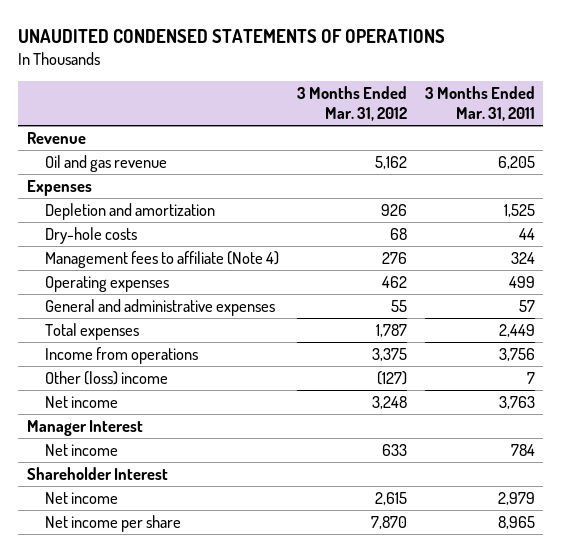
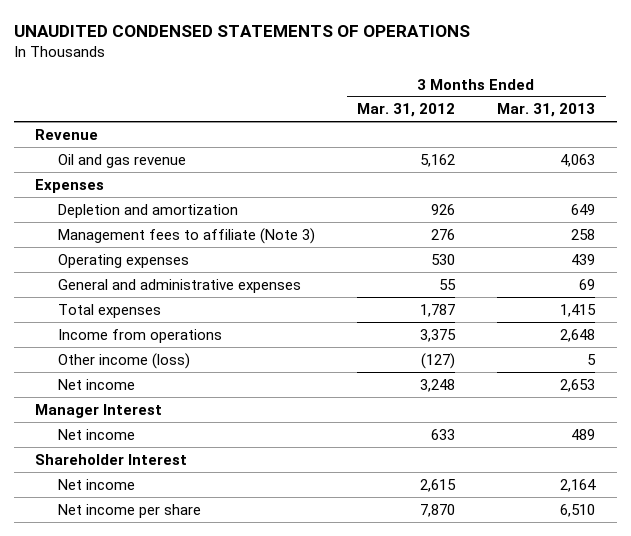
[424,86,535,122] 3 Months Ended Mar. 31, 2011 -> none
none -> [497,103,596,118] Mar. 31, 2013
[45,226,138,244] Dry-hole costs -> none
[45,250,280,268] Management fees to affiliate (Note 4) -> [57,227,315,244] Management fees to affiliate (Note 3)
[381,275,407,288] 462 -> [431,253,456,265] 530
[45,370,169,385] Other (loss) income -> [57,352,190,369] Other income (loss)

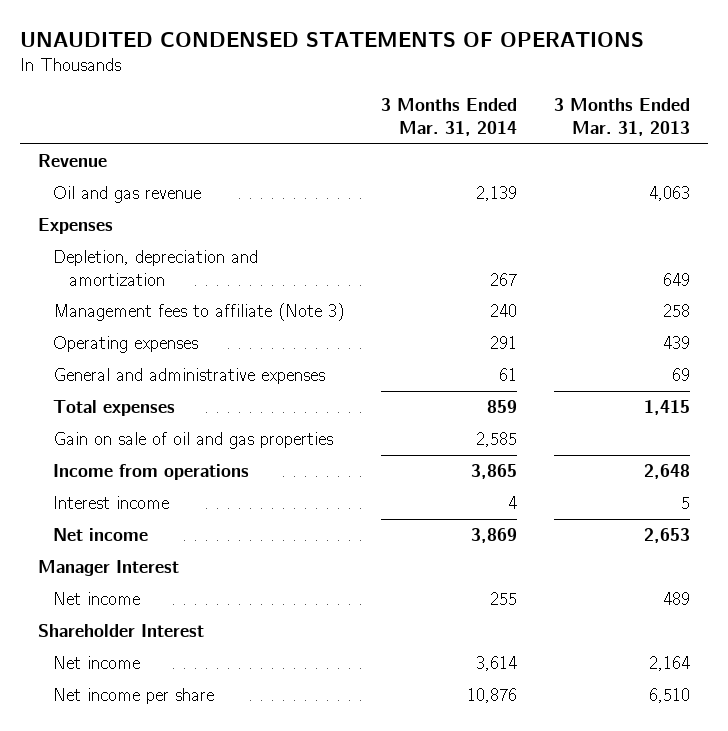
[357,103,456,118] Mar. 31, 2012 -> none
none -> [381,98,518,136] 3 Months Ended Mar. 31, 2014
[57,203,238,218] Depletion and amortization -> [53,249,259,286] Depletion, depreciation and amortization
none -> [53,431,334,449] Gain on sale of oil and gas properties
[57,352,190,369] Other income (loss) -> none
none -> [53,495,170,509] Interest income

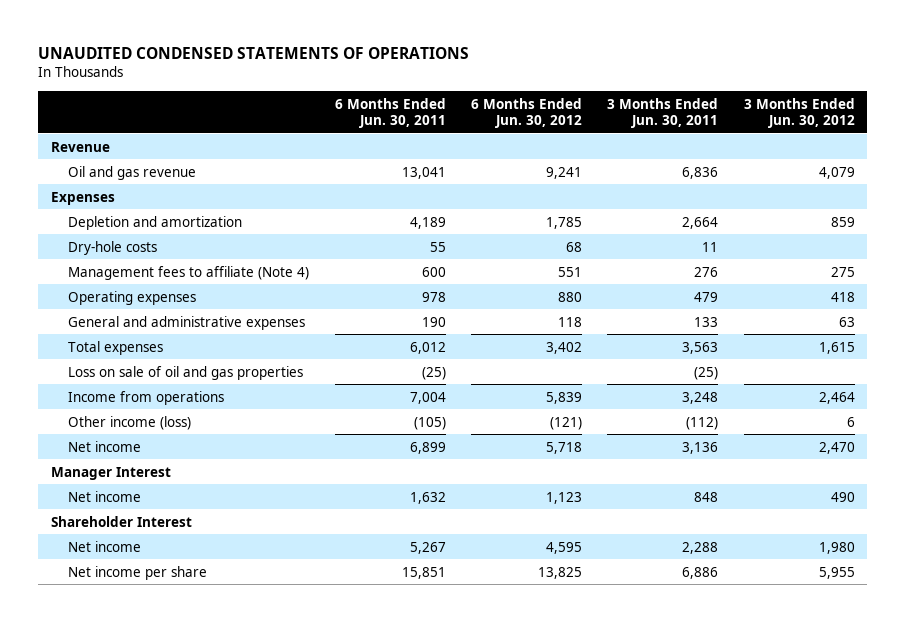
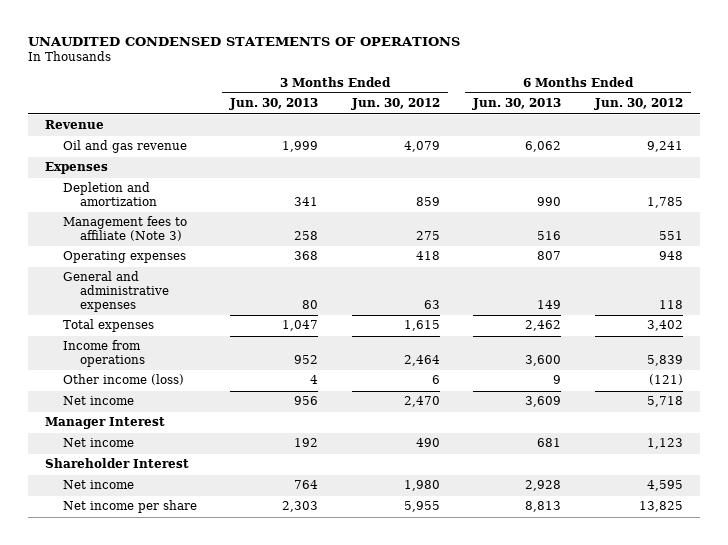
[334,97,446,128] 6 Months Ended Jun. 30, 2011 -> none
[607,97,719,128] 3 Months Ended Jun. 30, 2011 -> none
none -> [229,98,319,111] Jun. 30, 2013
none -> [472,98,562,111] Jun. 30, 2013
[68,240,158,255] Dry-hole costs -> none
[68,265,310,280] Management fees to affiliate (Note 4) -> [62,216,187,242] Management fees to affiliate (Note 3)
[557,291,582,302] 880 -> [658,251,683,261] 948
[68,365,304,380] Loss on sale of oil and gas properties -> none

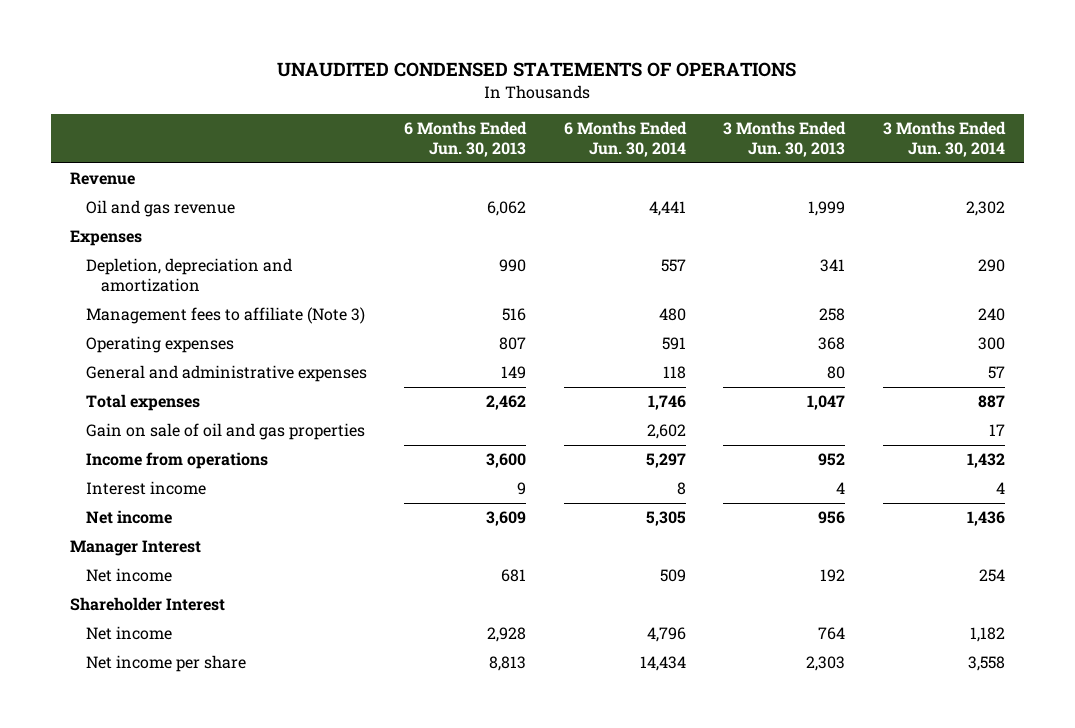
[350,98,440,111] Jun. 30, 2012 -> none
[593,98,683,111] Jun. 30, 2012 -> none
none -> [563,121,687,158] 6 Months Ended Jun. 30, 2014
none -> [883,121,1007,158] 3 Months Ended Jun. 30, 2014
[62,182,158,207] Depletion and amortization -> [85,258,292,293] Depletion, depreciation and amortization
none -> [85,423,365,441] Gain on sale of oil and gas properties
[62,374,184,386] Other income (loss) -> none
none -> [85,481,206,496] Interest income

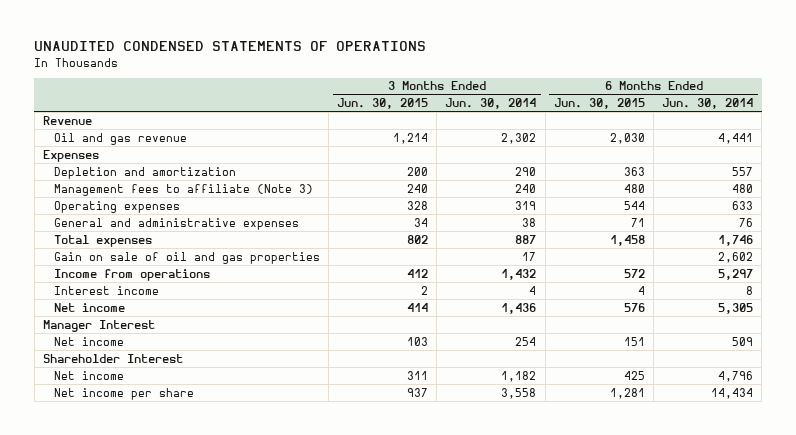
[404,121,528,158] 6 Months Ended Jun. 30, 2013 -> none
[723,121,847,158] 3 Months Ended Jun. 30, 2013 -> none
none -> [337,98,429,110] Jun. 30, 2015
none -> [553,98,645,110] Jun. 30, 2015
[85,258,292,293] Depletion, depreciation and amortization -> [53,166,236,179] Depletion and amortization
[661,337,686,351] 591 -> [732,200,754,210] 633
[978,337,1006,351] 300 -> [515,200,537,210] 319
[662,366,686,380] 118 -> [739,217,754,227] 76
[988,366,1006,380] 57 -> [522,217,537,227] 38

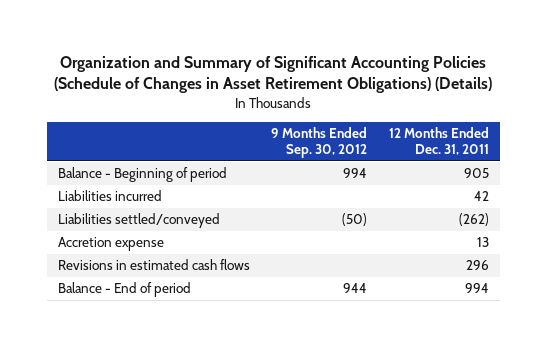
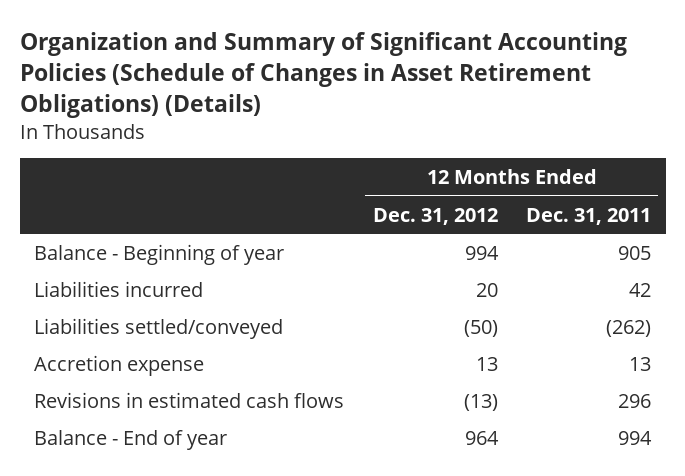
[271,126,368,159] 9 Months Ended Sep. 30, 2012 -> none
none -> [372,207,498,225] Dec. 31, 2012
[57,167,227,183] Balance - Beginning of period -> [33,243,284,265] Balance - Beginning of year
[57,282,191,298] Balance - End of period -> [33,429,227,450] Balance - End of year

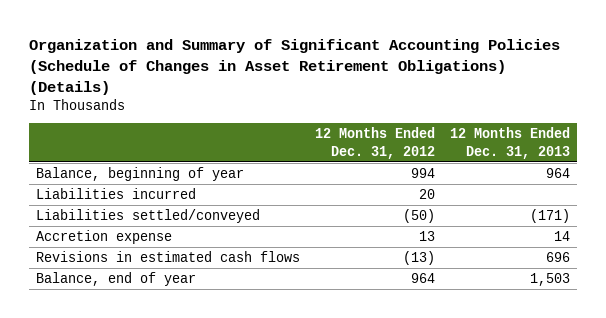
[526,207,652,225] Dec. 31, 2011 -> none
none -> [449,127,570,159] 12 Months Ended Dec. 31, 2013
[33,243,284,265] Balance - Beginning of year -> [36,166,245,181] Balance, beginning of year
[33,429,227,450] Balance - End of year -> [36,271,197,286] Balance, end of year

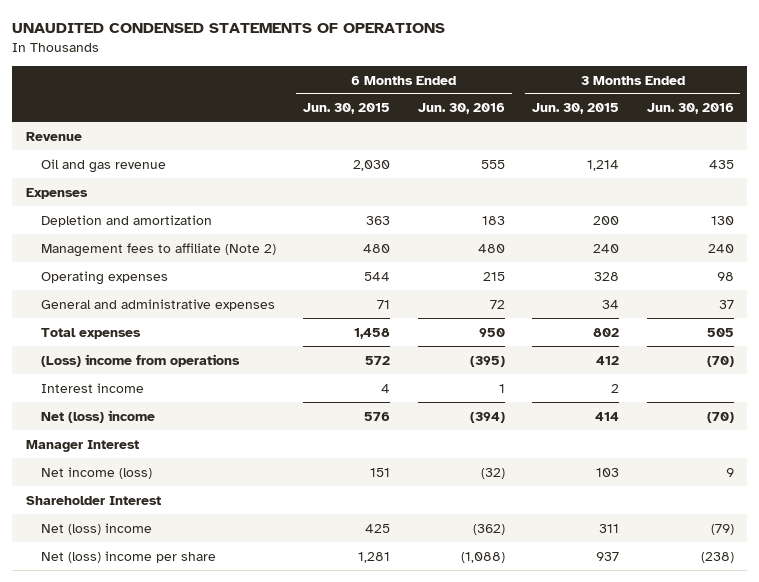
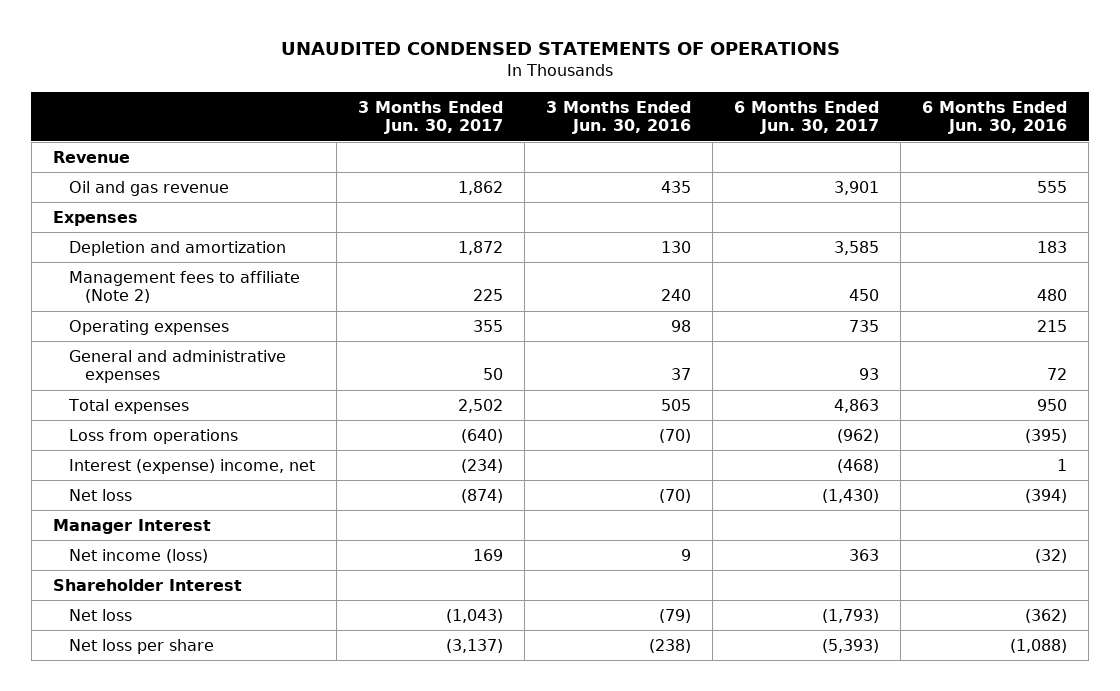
[303,103,391,115] Jun. 30, 2015 -> none
[532,103,620,115] Jun. 30, 2015 -> none
none -> [358,100,504,135] 3 Months Ended Jun. 30, 2017
none -> [734,100,880,135] 6 Months Ended Jun. 30, 2017
[40,353,240,367] (Loss) income from operations -> [69,428,239,444] Loss from operations
[40,382,144,393] Interest income -> [69,458,316,474] Interest (expense) income, net
[40,409,155,423] Net (loss) income -> [69,488,133,501] Net loss
[40,522,152,535] Net (loss) income -> [69,608,133,621] Net loss
[40,550,216,563] Net (loss) income per share -> [69,638,215,654] Net loss per share

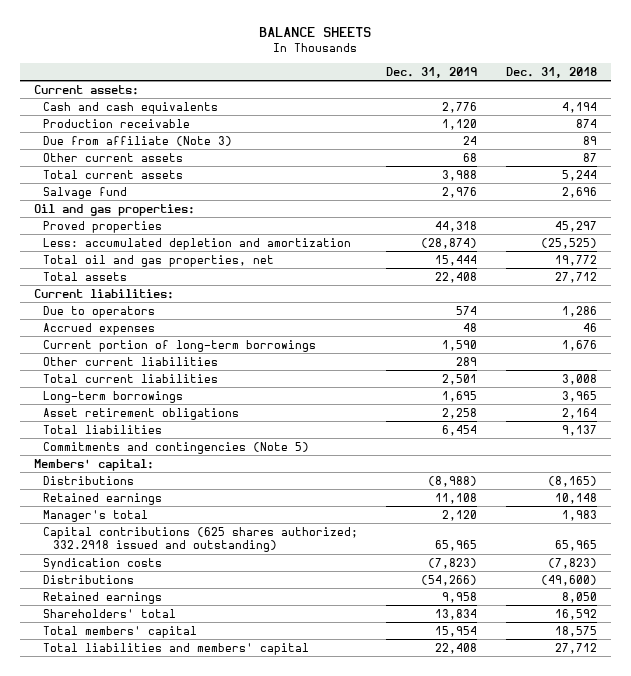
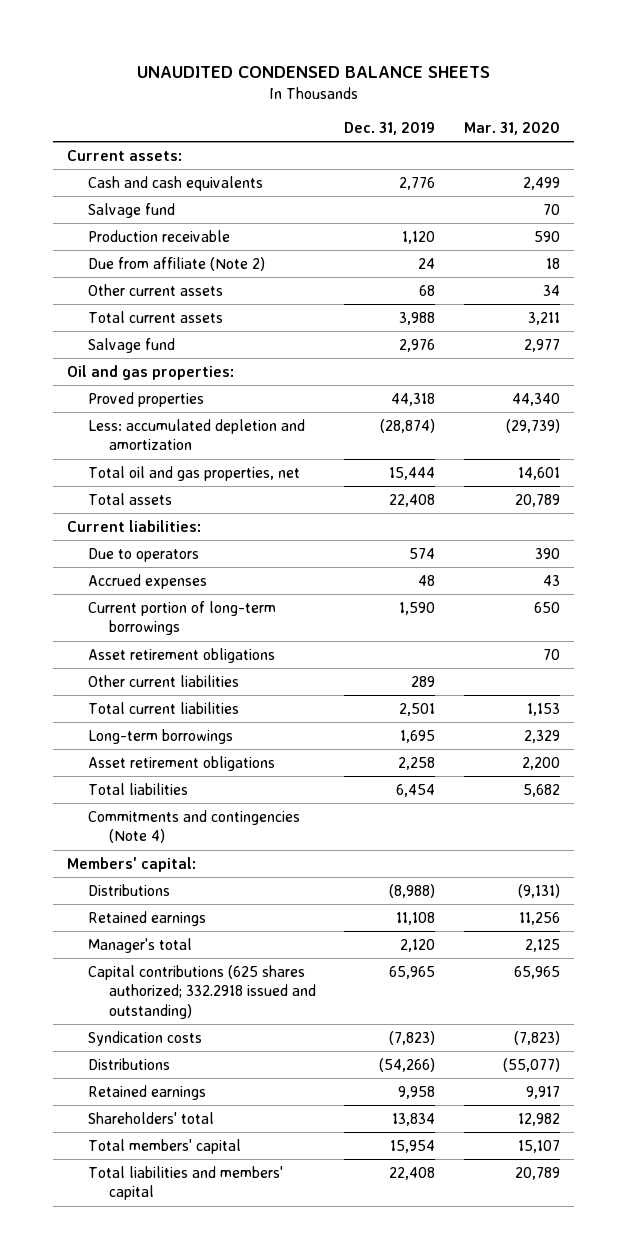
[259,27,372,38] BALANCE SHEETS -> [136,65,490,78] UNAUDITED CONDENSED BALANCE SHEETS
[505,66,597,78] Dec. 31, 2018 -> none
none -> [463,122,560,136] Mar. 31, 2020
none -> [88,202,176,218] Salvage fund
[43,135,233,146] Due from affiliate (Note 3) -> [88,256,266,271] Due from affiliate (Note 2)
none -> [88,647,276,663] Asset retirement obligations
[43,441,310,454] Commitments and contingencies (Note 5) -> [88,809,301,844] Commitments and contingencies (Note 4)

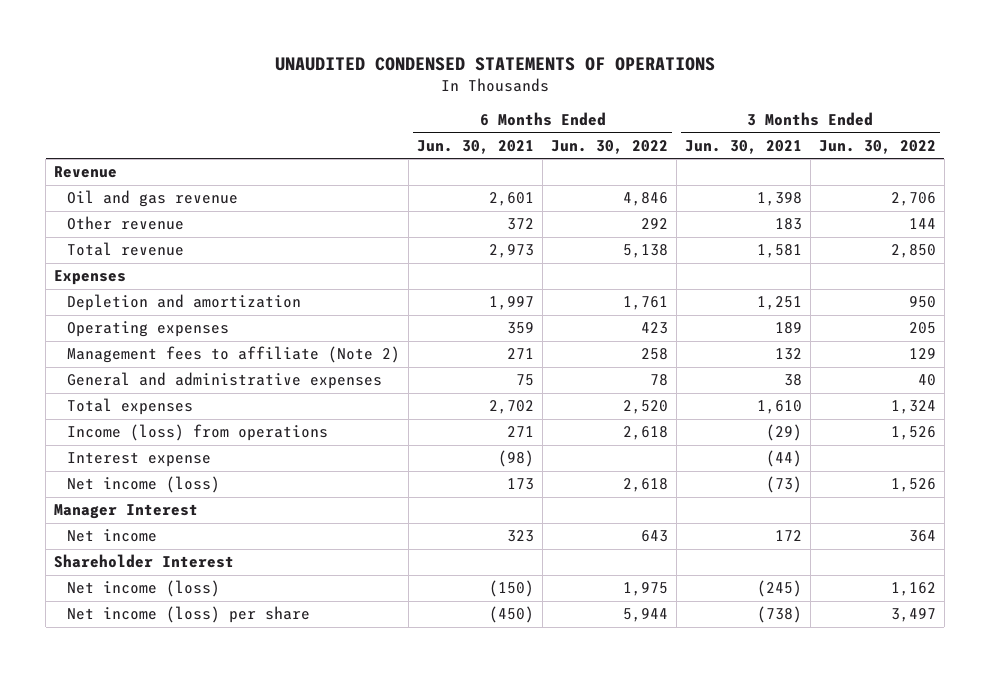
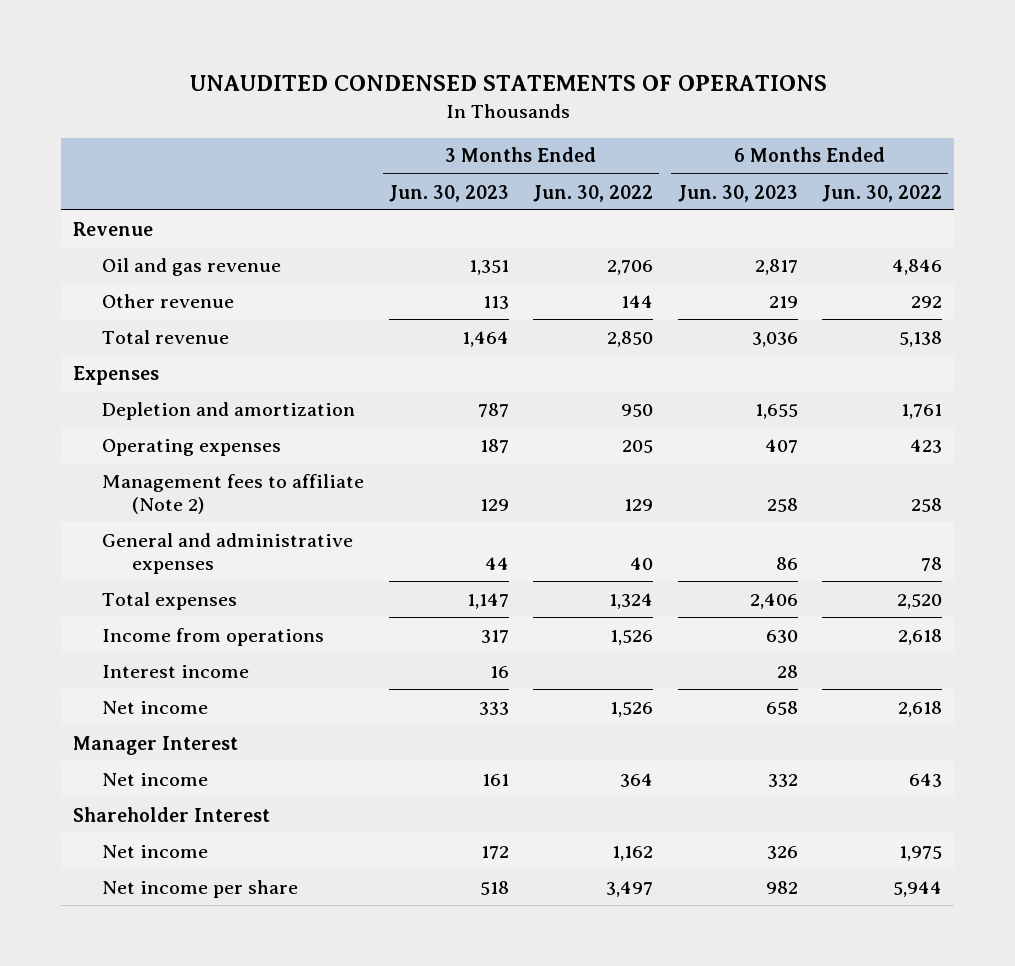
[417,139,535,154] Jun. 30, 2021 -> none
[685,139,803,154] Jun. 30, 2021 -> none
none -> [388,184,509,202] Jun. 30, 2023
none -> [677,184,798,202] Jun. 30, 2023
[67,452,212,468] Interest expense -> none
[67,424,329,442] Income (loss) from operations -> [102,627,325,646] Income from operations
none -> [102,664,250,678] Interest income
[67,476,221,494] Net income (loss) -> [102,700,209,714] Net income
[67,580,221,598] Net income (loss) -> [102,844,209,858] Net income
[67,606,311,624] Net income (loss) per share -> [102,879,299,898] Net income per share

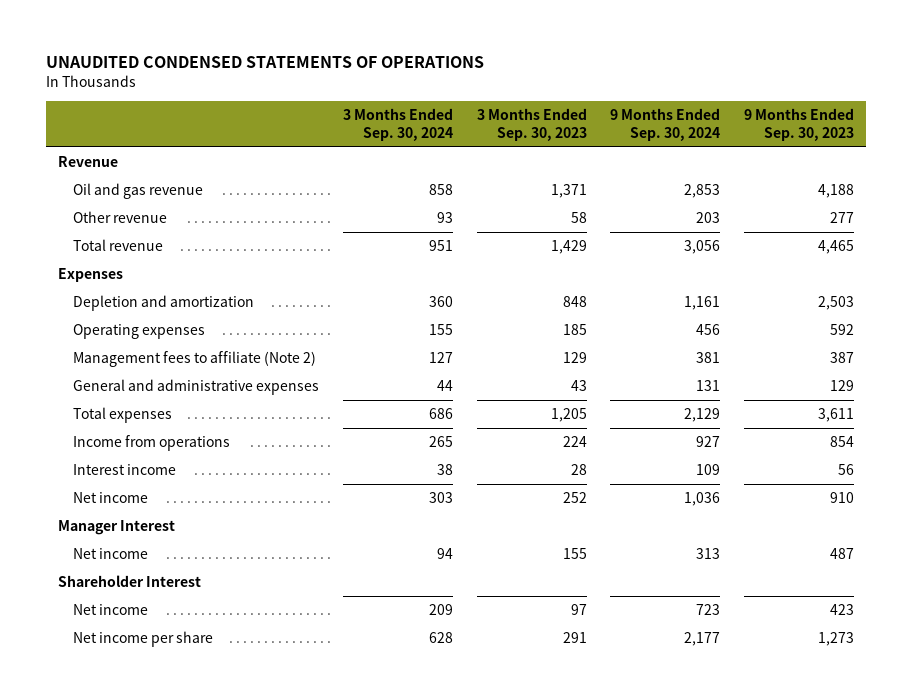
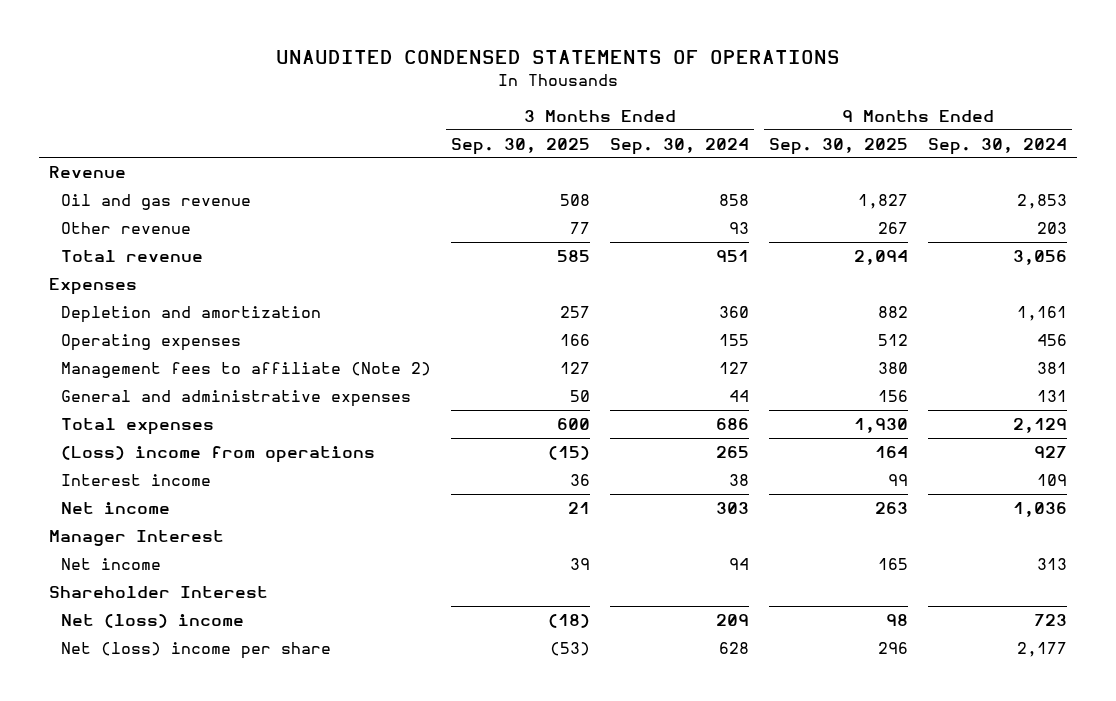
[476,108,587,141] 3 Months Ended Sep. 30, 2023 -> none
[744,108,855,141] 9 Months Ended Sep. 30, 2023 -> none
none -> [451,137,591,155] Sep. 30, 2025
none -> [769,137,909,155] Sep. 30, 2025
[73,435,231,452] Income from operations -> [61,445,376,463] (Loss) income from operations
[73,604,149,616] Net income -> [61,613,245,628] Net (loss) income
[73,631,214,648] Net income per share -> [61,641,332,659] Net (loss) income per share

